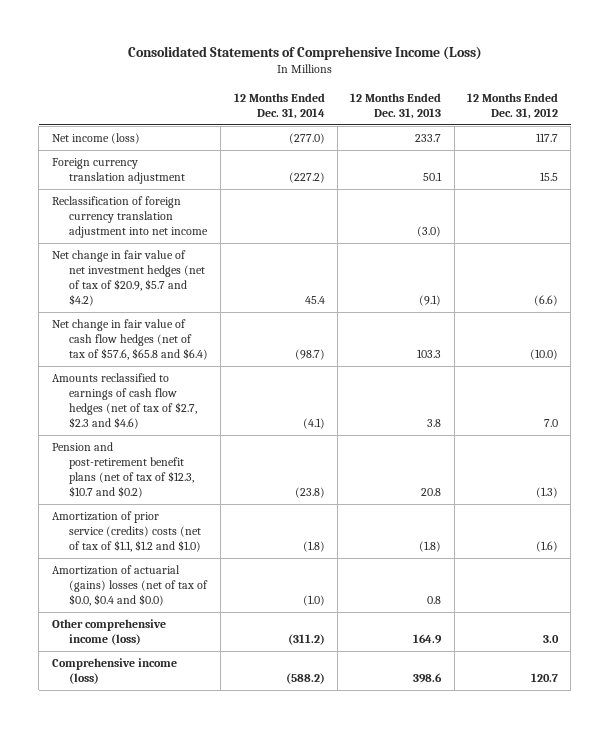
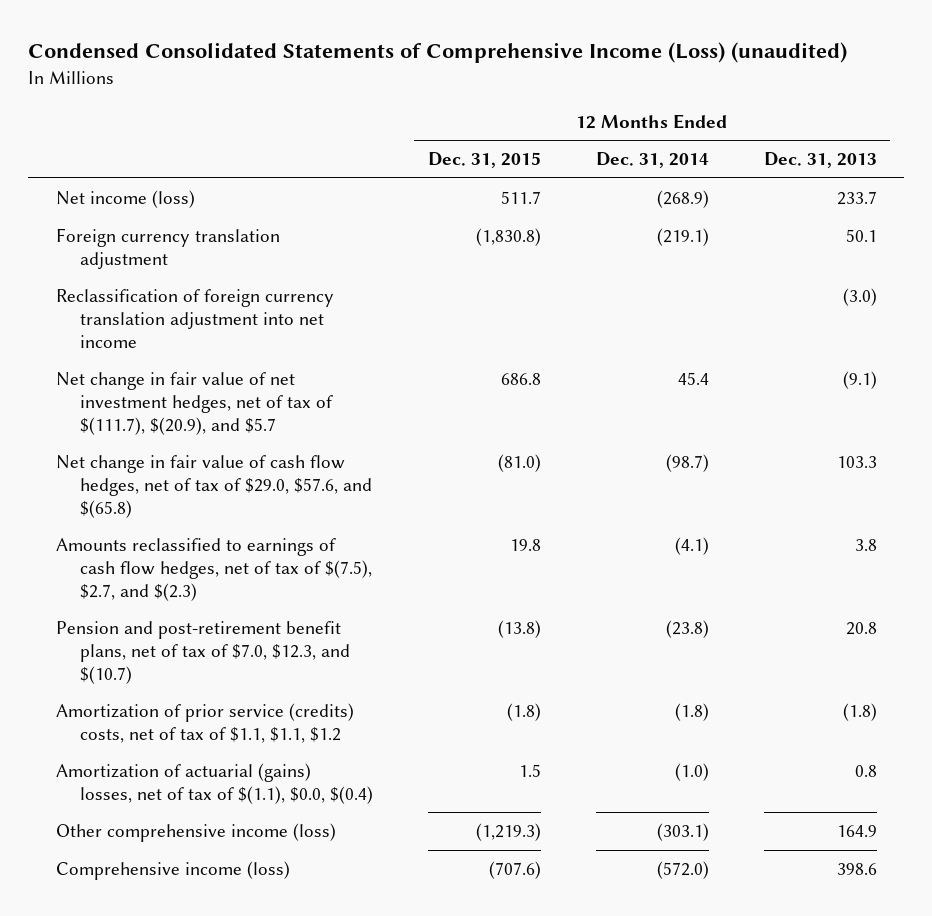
[127,46,482,61] Consolidated Statements of Comprehensive Income (Loss) -> [28,41,848,63] Condensed Consolidated Statements of Comprehensive Income (Loss) (unaudited)
[467,92,559,119] 12 Months Ended Dec. 31, 2012 -> none
none -> [428,152,542,169] Dec. 31, 2015
[288,133,325,145] (277.0) -> [656,189,709,208] (268.9)
[288,172,325,184] (227.2) -> [656,227,709,246] (219.1)
[51,250,205,307] Net change in fair value of net investment hedges (net of tax of $20.9, $5.7 and $4.2) -> [55,371,334,435] Net change in fair value of net investment hedges, net of tax of $(111.7), $(20.9), and $5.7
[51,319,208,361] Net change in fair value of cash flow hedges (net of tax of $57.6, $65.8 and $6.4) -> [55,454,373,518] Net change in fair value of cash flow hedges, net of tax of $29.0, $57.6, and $(65.8)
[51,373,197,430] Amounts reclassified to earnings of cash flow hedges (net of tax of $2.7, $2.3 and $4.6) -> [55,537,373,601] Amounts reclassified to earnings of cash flow hedges, net of tax of $(7.5), $2.7, and $(2.3)
[51,442,194,499] Pension and post-retirement benefit plans (net of tax of $12.3, $10.7 and $0.2) -> [55,620,351,684] Pension and post-retirement benefit plans, net of tax of $7.0, $12.3, and $(10.7)
[51,511,201,553] Amortization of prior service (credits) costs (net of tax of $1.1, $1.2 and $1.0) -> [55,702,354,743] Amortization of prior service (credits) costs, net of tax of $1.1, $1.1, $1.2
[51,565,208,607] Amortization of actuarial (gains) losses (net of tax of $0.0, $0.4 and $0.0) -> [55,762,374,804] Amortization of actuarial (gains) losses, net of tax of $(1.1), $0.0, $(0.4)
[287,634,325,646] (311.2) -> [656,822,709,841] (303.1)
[285,673,325,685] (588.2) -> [656,860,709,879] (572.0)

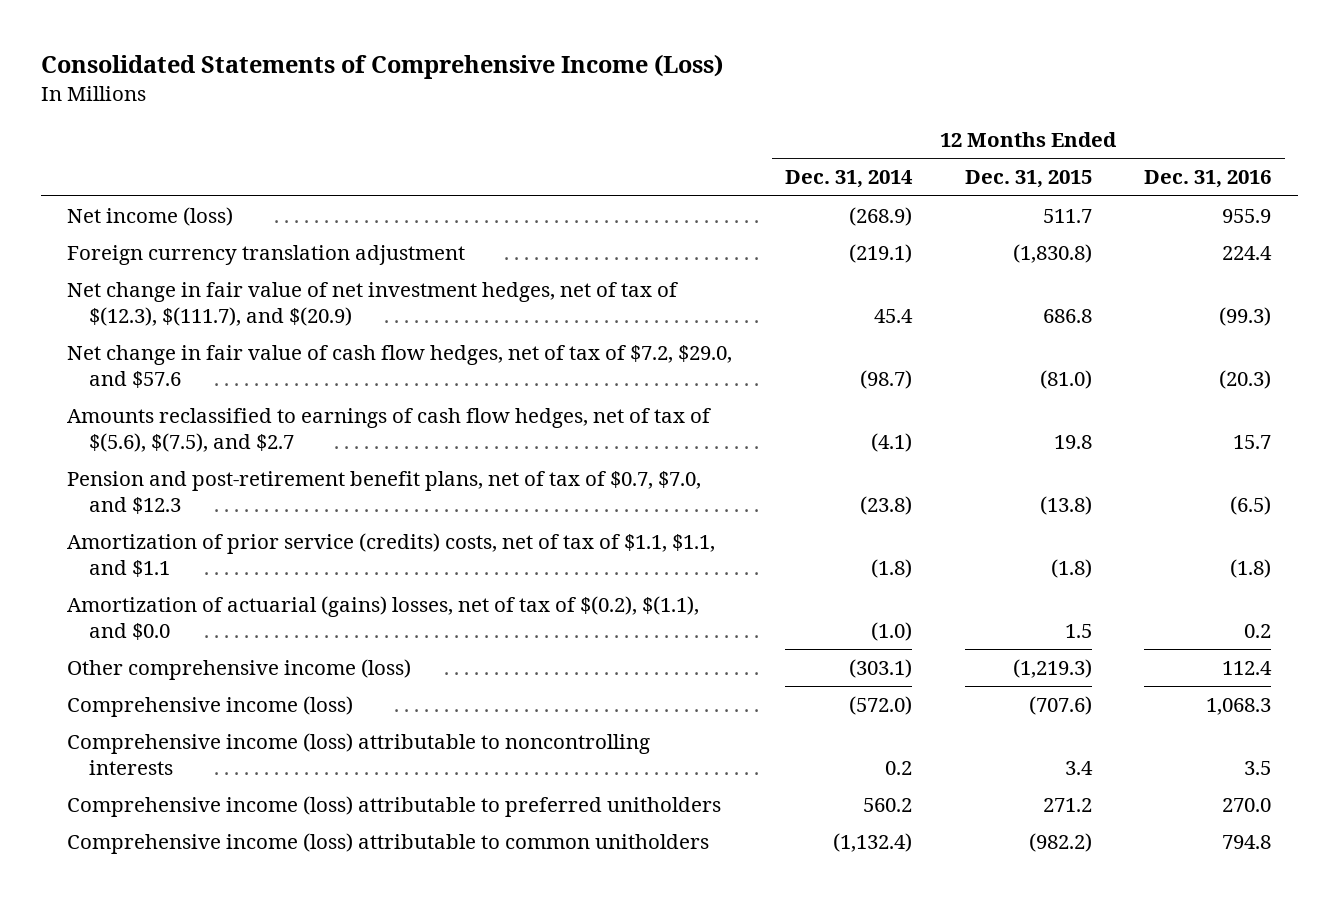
[28,41,848,63] Condensed Consolidated Statements of Comprehensive Income (Loss) (unaudited) -> [41,53,724,79] Consolidated Statements of Comprehensive Income (Loss)
[763,152,877,169] Dec. 31, 2013 -> none
none -> [1144,170,1272,189] Dec. 31, 2016
[55,288,334,348] Reclassification of foreign currency translation adjustment into net income -> none
[55,371,334,435] Net change in fair value of net investment hedges, net of tax of $(111.7), $(20.9), and $5.7 -> [67,282,679,327] Net change in fair value of net investment hedges, net of tax of $(12.3), $(111.7), and $(20.9)
[55,454,373,518] Net change in fair value of cash flow hedges, net of tax of $29.0, $57.6, and $(65.8) -> [67,345,733,389] Net change in fair value of cash flow hedges, net of tax of $7.2, $29.0, and $57.6
[55,537,373,601] Amounts reclassified to earnings of cash flow hedges, net of tax of $(7.5), $2.7, and $(2.3) -> [67,408,712,453] Amounts reclassified to earnings of cash flow hedges, net of tax of $(5.6), $(7.5), and $2.7
[55,620,351,684] Pension and post-retirement benefit plans, net of tax of $7.0, $12.3, and $(10.7) -> [67,471,702,515] Pension and post-retirement benefit plans, net of tax of $0.7, $7.0, and $12.3
[55,702,354,743] Amortization of prior service (credits) costs, net of tax of $1.1, $1.1, $1.2 -> [67,533,716,578] Amortization of prior service (credits) costs, net of tax of $1.1, $1.1, and $1.1
[55,762,374,804] Amortization of actuarial (gains) losses, net of tax of $(1.1), $0.0, $(0.4) -> [67,596,700,641] Amortization of actuarial (gains) losses, net of tax of $(0.2), $(1.1), and $0.0
none -> [67,733,651,776] Comprehensive income (loss) attributable to noncontrolling interests
none -> [67,796,722,818] Comprehensive income (loss) attributable to preferred unitholders
none -> [67,833,710,855] Comprehensive income (loss) attributable to common unitholders

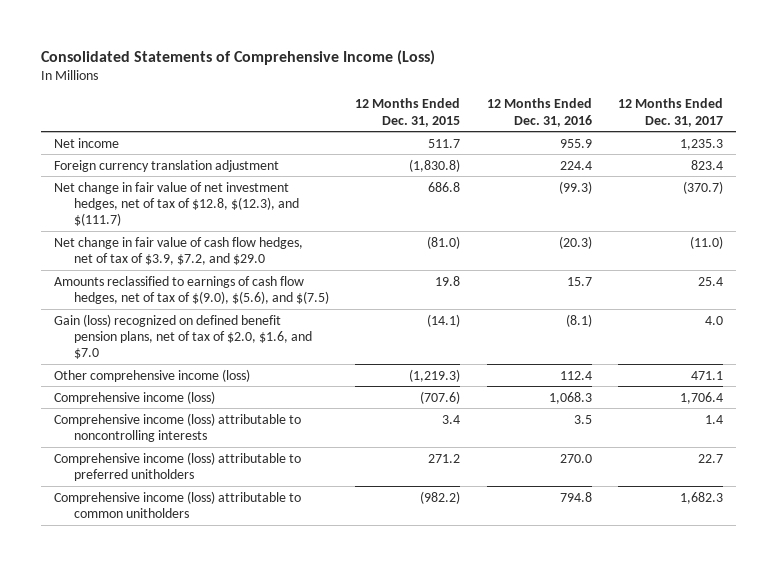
[785,170,914,189] Dec. 31, 2014 -> none
none -> [618,98,724,127] 12 Months Ended Dec. 31, 2017
[67,207,234,227] Net income (loss) -> [54,137,120,148] Net income
[67,533,716,578] Amortization of prior service (credits) costs, net of tax of $1.1, $1.1, and $1.1 -> none
[67,596,700,641] Amortization of actuarial (gains) losses, net of tax of $(0.2), $(1.1), and $0.0 -> none
[67,282,679,327] Net change in fair value of net investment hedges, net of tax of $(12.3), $(111.7), and $(20.9) -> [54,181,299,226] Net change in fair value of net investment hedges, net of tax of $12.8, $(12.3), and $(111.7)
[67,345,733,389] Net change in fair value of cash flow hedges, net of tax of $7.2, $29.0, and $57.6 -> [54,236,304,265] Net change in fair value of cash flow hedges, net of tax of $3.9, $7.2, and $29.0
[67,408,712,453] Amounts reclassified to earnings of cash flow hedges, net of tax of $(5.6), $(7.5), and $2.7 -> [54,275,329,304] Amounts reclassified to earnings of cash flow hedges, net of tax of $(9.0), $(5.6), and $(7.5)
[67,471,702,515] Pension and post-retirement benefit plans, net of tax of $0.7, $7.0, and $12.3 -> [54,313,312,359] Gain (loss) recognized on defined benefit pension plans, net of tax of $2.0, $1.6, and $7.0
[1039,496,1092,516] (13.8) -> [427,313,461,327] (14.1)
[1230,496,1272,516] (6.5) -> [565,313,592,327] (8.1)

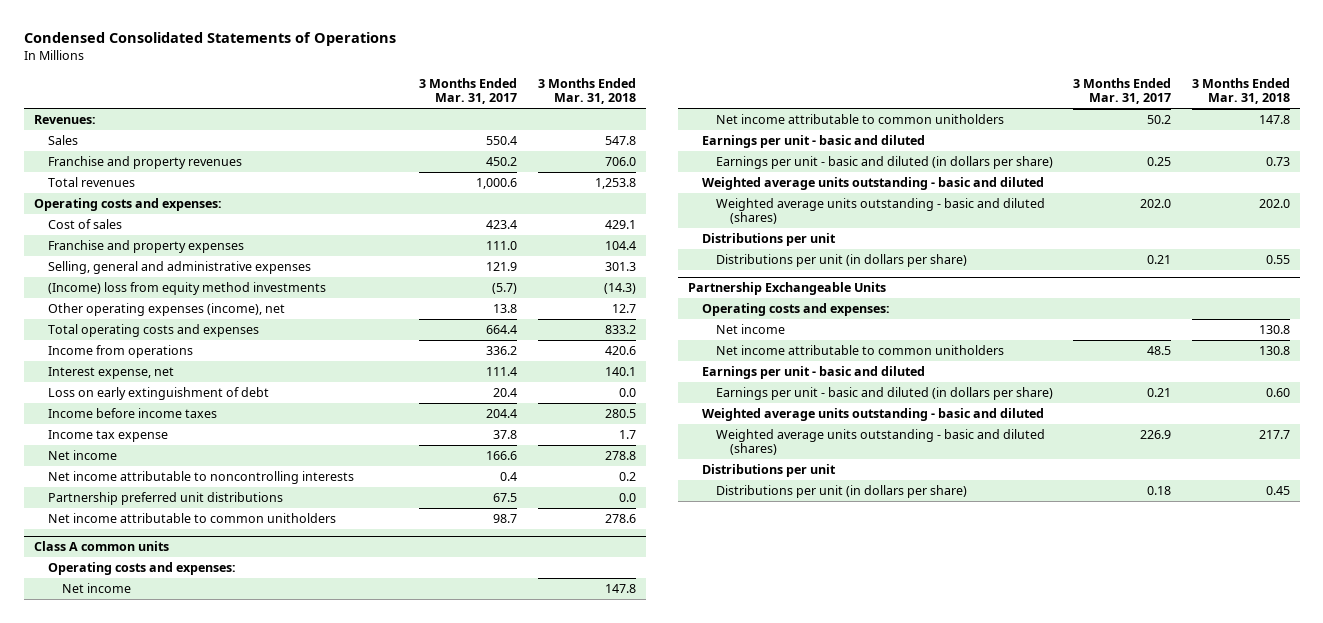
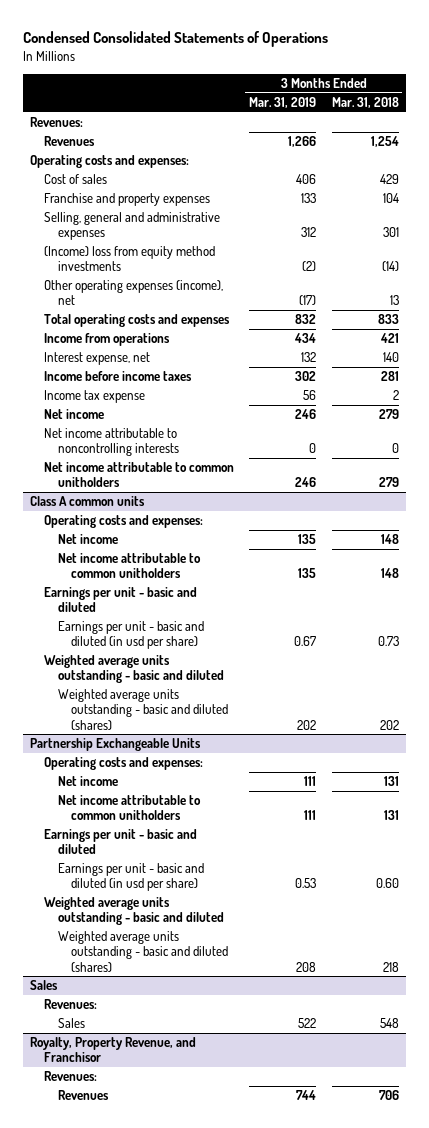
[419,77,518,105] 3 Months Ended Mar. 31, 2017 -> none
none -> [249,97,317,109] Mar. 31, 2019
[47,134,78,145] Sales -> none
[47,155,242,169] Franchise and property revenues -> none
[47,176,135,187] Total revenues -> [43,136,95,147] Revenues
[594,177,636,189] 1,253.8 -> [370,136,399,148] 1,254
[47,386,269,400] Loss on early extinguishment of debt -> none
[47,491,283,505] Partnership preferred unit distributions -> none
[604,219,636,229] 429.1 -> [379,174,399,185] 429
[604,240,636,250] 104.4 -> [382,193,399,204] 104
[604,261,636,271] 301.3 -> [382,227,399,238] 301
[603,282,636,294] (14.3) -> [381,261,399,272] (14)
[611,303,636,313] 12.7 -> [389,295,399,306] 13
[604,324,636,334] 833.2 -> [377,314,399,325] 833
[604,345,636,355] 420.6 -> [379,333,399,344] 421
[604,366,636,376] 140.1 -> [382,352,399,363] 140
[604,408,636,418] 280.5 -> [380,371,399,382] 281
[618,429,636,439] 1.7 -> [392,390,399,401] 2
[604,450,636,460] 278.8 -> [378,409,399,420] 279
[618,471,636,481] 0.2 -> [391,443,399,454] 0
[604,513,636,523] 278.6 -> [378,477,399,488] 279
[604,583,636,593] 147.8 -> [380,534,399,545] 148
[1258,114,1290,124] 147.8 -> [380,568,399,579] 148
[715,155,1053,169] Earnings per unit - basic and diluted (in dollars per share) -> [57,621,204,650] Earnings per unit - basic and diluted (in usd per share)
[701,232,836,246] Distributions per unit -> none
[715,253,967,267] Distributions per unit (in dollars per share) -> none
[1258,198,1290,208] 202.0 -> [379,719,399,730] 202
[1258,324,1290,334] 130.8 -> [383,776,399,787] 131
[1258,345,1290,355] 130.8 -> [383,810,399,821] 131
[715,386,1053,400] Earnings per unit - basic and diluted (in dollars per share) -> [57,863,204,892] Earnings per unit - basic and diluted (in usd per share)
[701,463,836,477] Distributions per unit -> none
[715,484,967,498] Distributions per unit (in dollars per share) -> none
[1258,429,1290,439] 217.7 -> [382,961,399,972] 218
none -> [30,980,59,991] Sales
none -> [43,999,97,1010] Revenues:
none -> [57,1018,85,1029] Sales
none -> [30,1037,197,1063] Royalty, Property Revenue, and Franchisor
none -> [43,1071,97,1082] Revenues:
none -> [57,1090,109,1101] Revenues

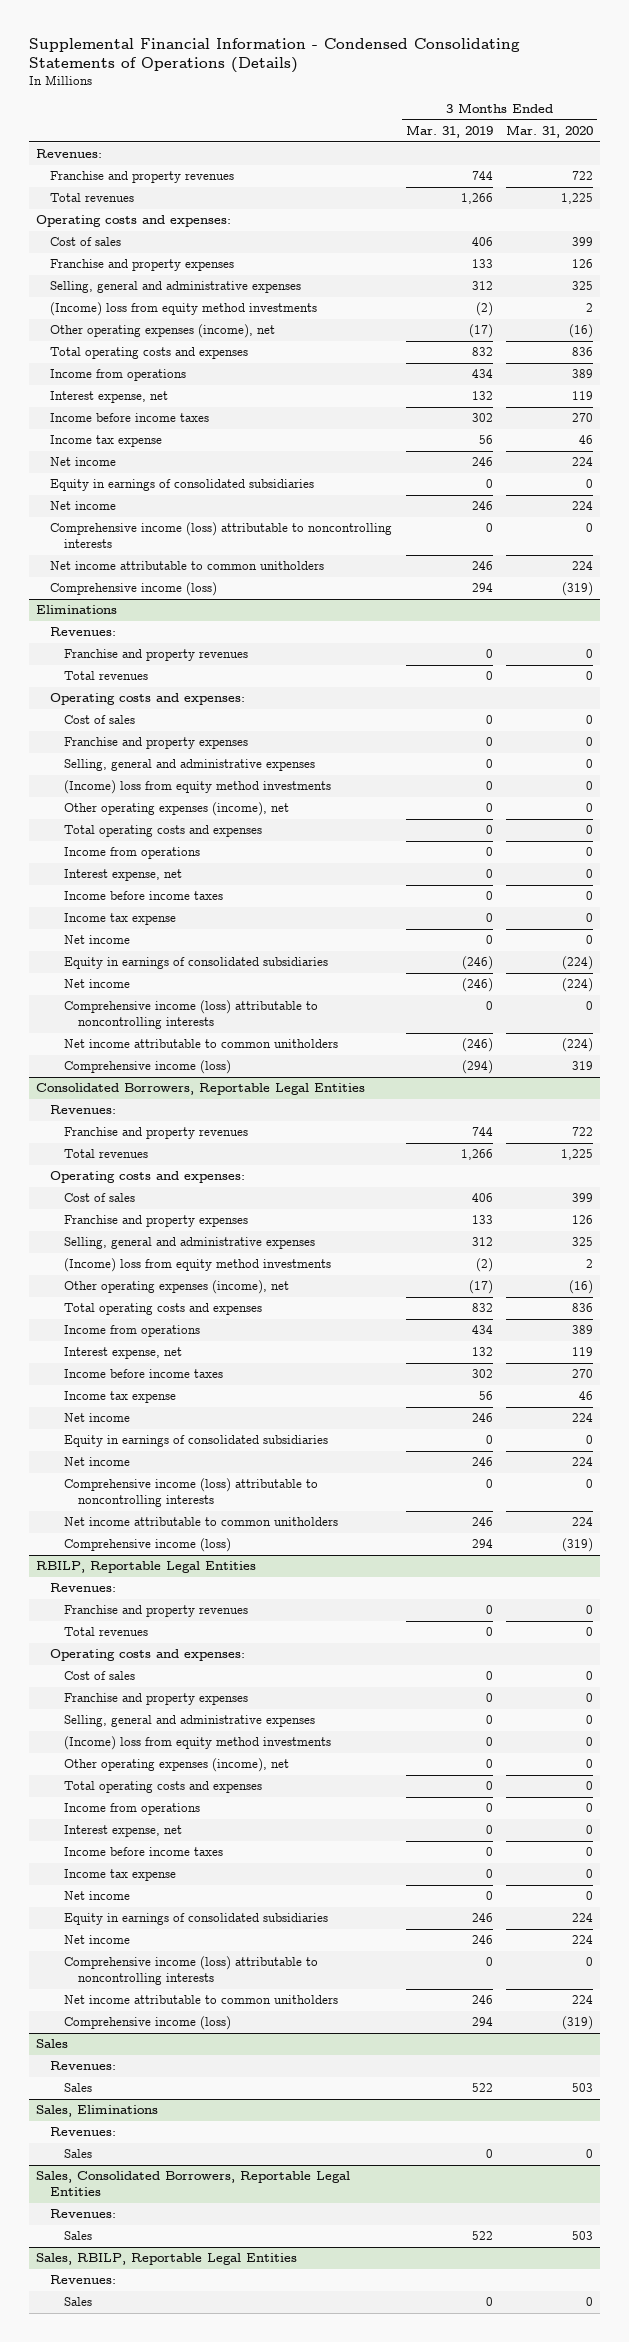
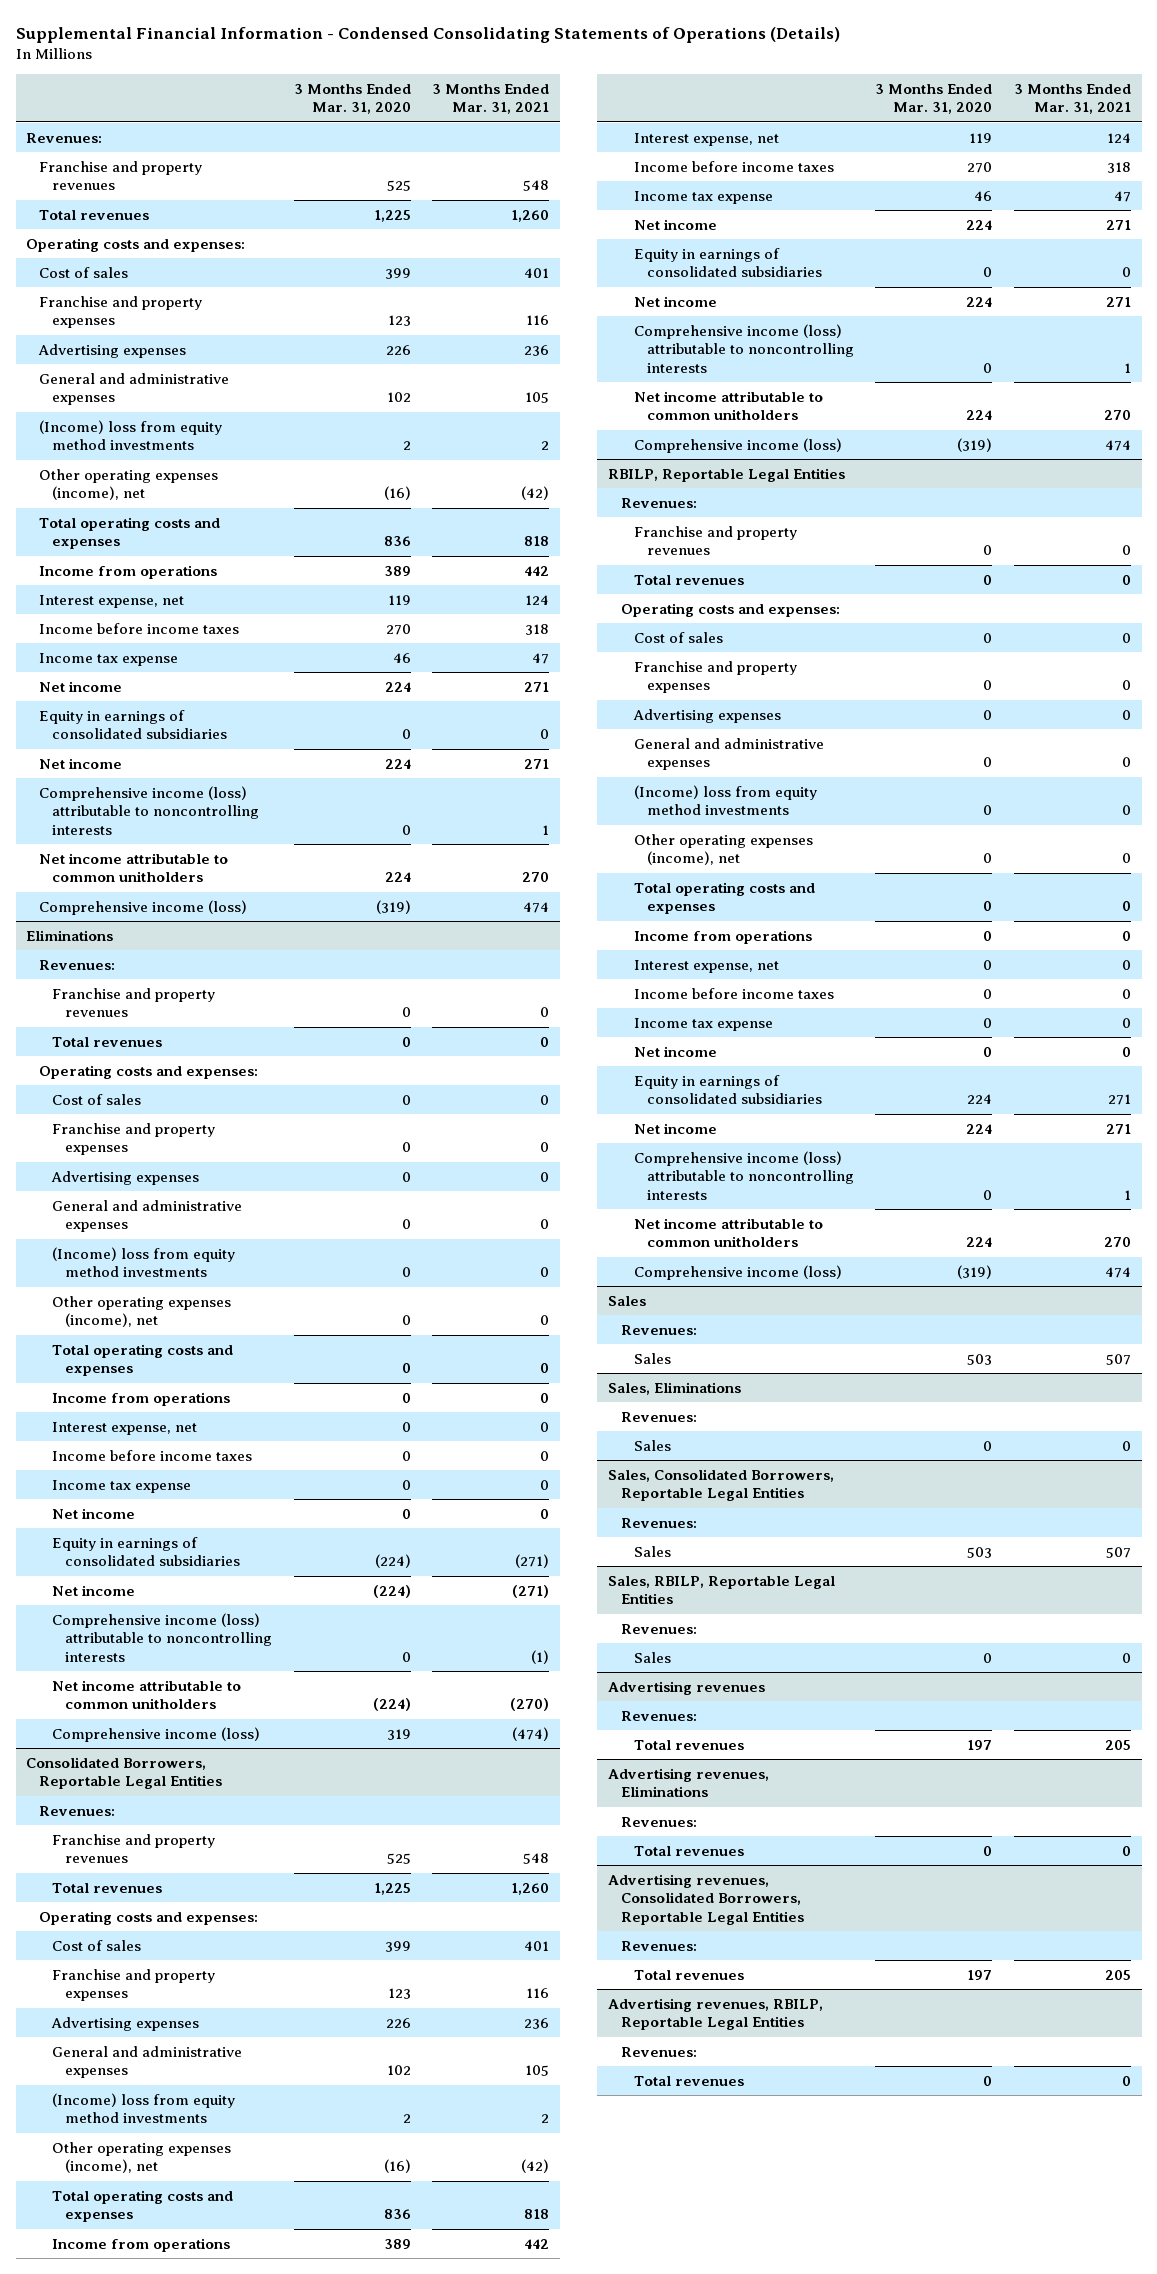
[405,125,493,139] Mar. 31, 2019 -> none
none -> [432,83,550,115] 3 Months Ended Mar. 31, 2021
[572,171,594,181] 722 -> [386,180,411,192] 525
[572,259,594,269] 126 -> [387,315,411,327] 123
none -> [38,343,187,358] Advertising expenses
[49,281,301,294] Selling, general and administrative expenses -> [39,372,230,406] General and administrative expenses
[572,281,594,291] 325 -> [386,392,411,403] 102
none -> [51,1170,200,1185] Advertising expenses
[63,759,315,772] Selling, general and administrative expenses -> [52,1199,243,1233] General and administrative expenses
[572,1127,594,1137] 722 -> [386,1853,411,1865] 525
[572,1215,594,1225] 126 -> [387,1988,411,2000] 123
none -> [51,2016,200,2031] Advertising expenses
[63,1237,315,1250] Selling, general and administrative expenses -> [52,2045,243,2079] General and administrative expenses
[572,1237,594,1247] 325 -> [386,2065,411,2076] 102
none -> [632,708,781,723] Advertising expenses
[63,1715,315,1728] Selling, general and administrative expenses -> [633,737,824,771] General and administrative expenses
none -> [608,1680,766,1695] Advertising revenues
none -> [621,1710,698,1721] Revenues:
none -> [633,1739,744,1750] Total revenues
none -> [608,1767,770,1798] Advertising revenues, Eliminations
none -> [621,1816,698,1827] Revenues:
none -> [633,1845,744,1856] Total revenues
none -> [608,1873,805,1925] Advertising revenues, Consolidated Borrowers, Reportable Legal Entities
none -> [621,1940,698,1951] Revenues:
none -> [633,1969,744,1980] Total revenues
none -> [608,1997,824,2031] Advertising revenues, RBILP, Reportable Legal Entities
none -> [621,2046,698,2057] Revenues:
none -> [633,2075,744,2086] Total revenues

